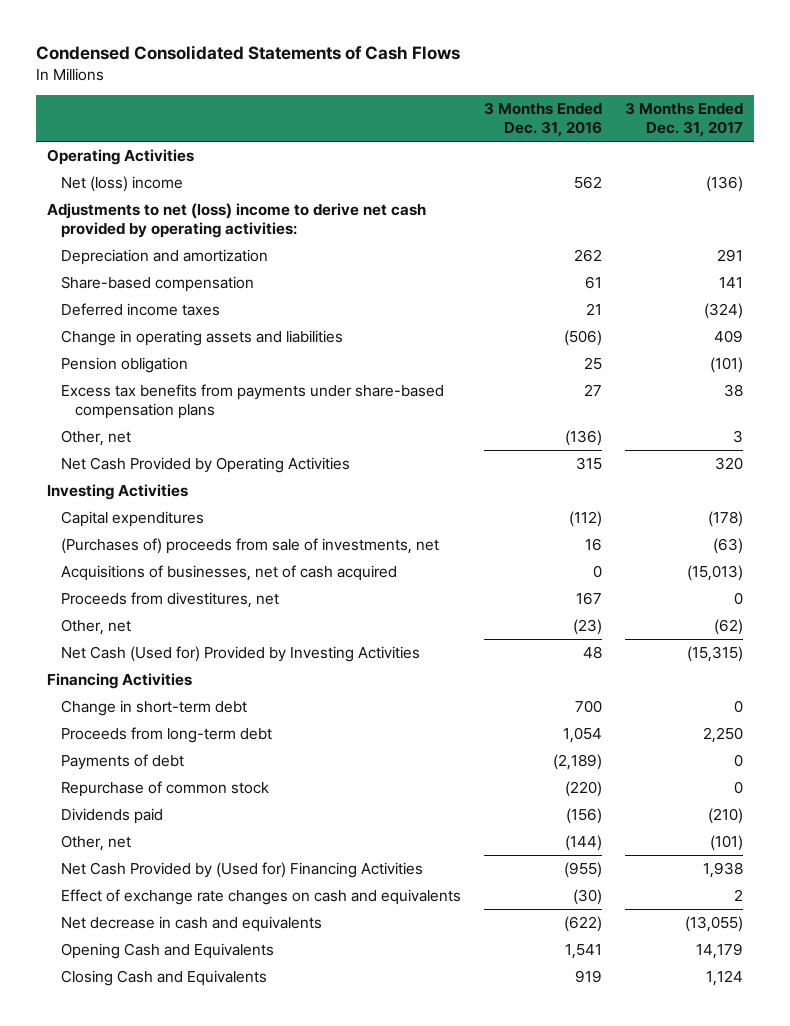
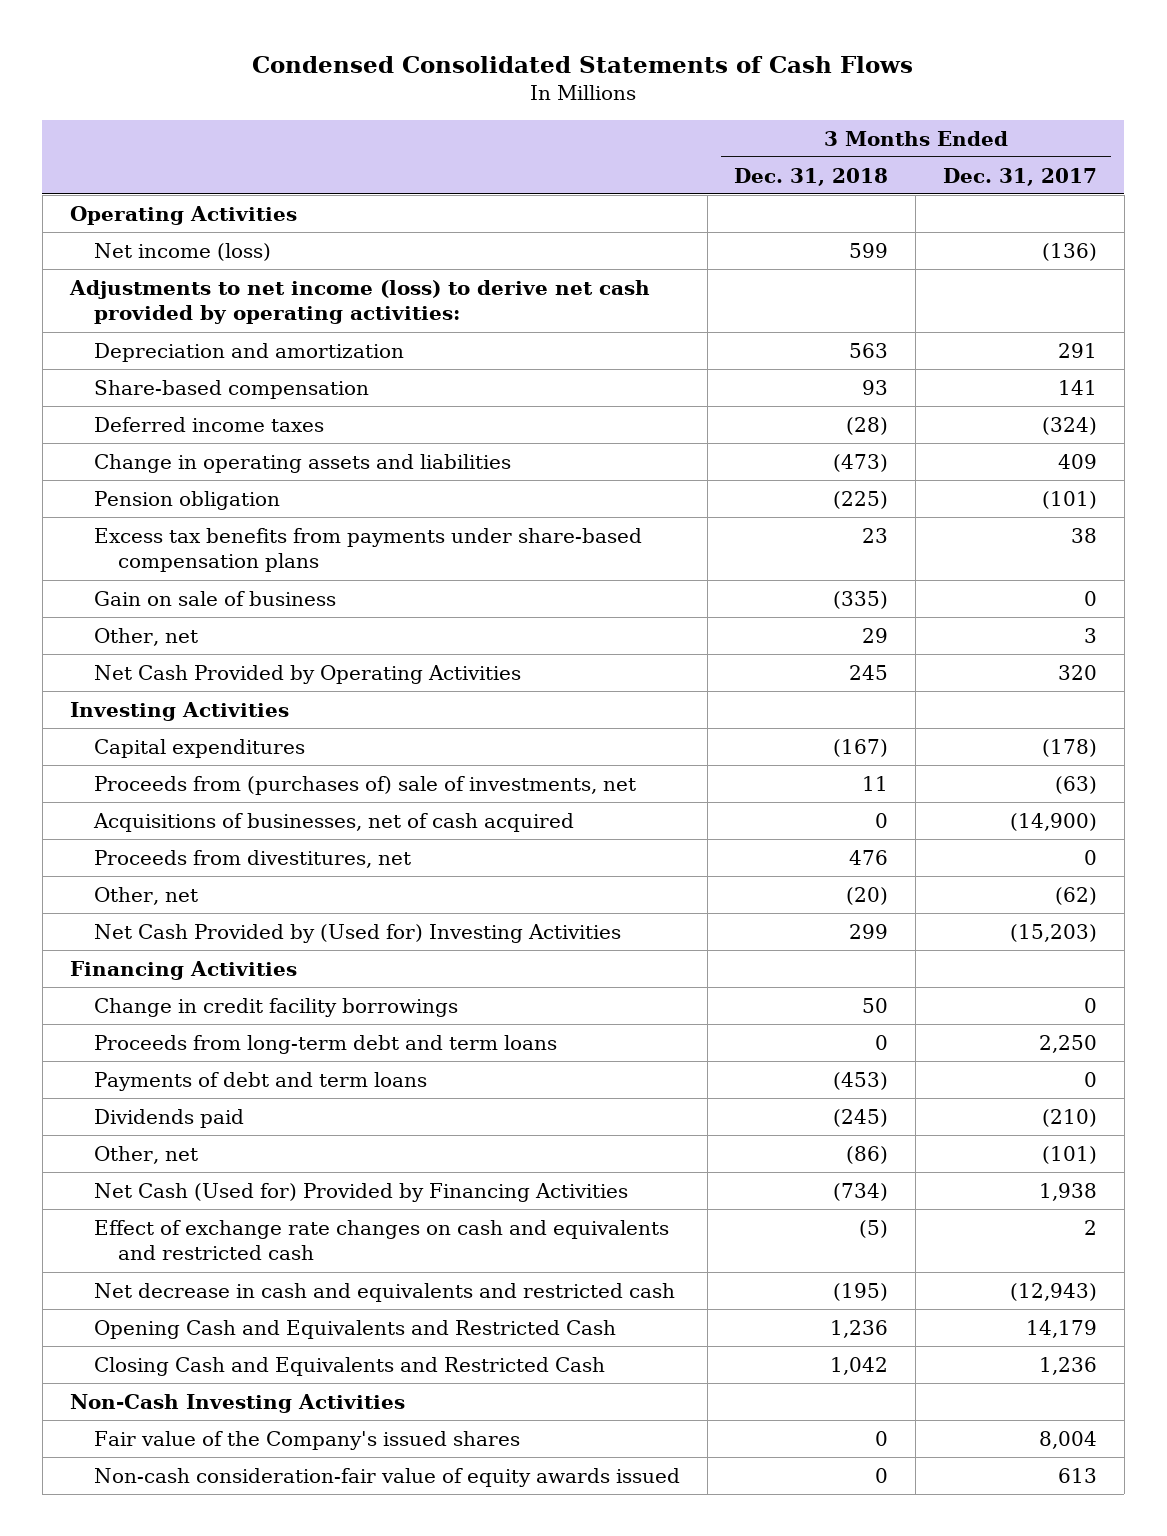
[484,102,603,138] 3 Months Ended Dec. 31, 2016 -> none
none -> [734,167,889,186] Dec. 31, 2018
[61,176,184,193] Net (loss) income -> [93,242,271,261] Net income (loss)
[47,203,427,238] Adjustments to net (loss) income to derive net cash provided by operating activities: -> [68,279,650,325] Adjustments to net income (loss) to derive net cash provided by operating activities:
none -> [93,590,336,606] Gain on sale of business
[61,538,440,555] (Purchases of) proceeds from sale of investments, net -> [93,775,636,795] Proceeds from (purchases of) sale of investments, net
[686,565,743,582] (15,013) -> [1010,812,1098,831] (14,900)
[61,646,421,663] Net Cash (Used for) Provided by Investing Activities -> [93,923,621,943] Net Cash Provided by (Used for) Investing Activities
[686,646,743,663] (15,315) -> [1010,923,1098,942] (15,203)
[61,781,270,798] Repurchase of common stock -> none
[61,700,248,717] Change in short-term debt -> [93,997,458,1017] Change in credit facility borrowings
[61,727,273,744] Proceeds from long-term debt -> [93,1034,557,1054] Proceeds from long-term debt and term loans
[61,754,185,771] Payments of debt -> [93,1071,427,1091] Payments of debt and term loans
[61,862,424,879] Net Cash Provided by (Used for) Financing Activities -> [93,1182,628,1202] Net Cash (Used for) Provided by Financing Activities
[61,889,462,906] Effect of exchange rate changes on cash and equivalents -> [93,1219,669,1261] Effect of exchange rate changes on cash and equivalents and restricted cash
[61,916,323,933] Net decrease in cash and equivalents -> [93,1282,675,1302] Net decrease in cash and equivalents and restricted cash
[684,916,743,933] (13,055) -> [1010,1282,1098,1301] (12,943)
[61,943,275,960] Opening Cash and Equivalents -> [93,1319,616,1339] Opening Cash and Equivalents and Restricted Cash
[61,970,268,987] Closing Cash and Equivalents -> [93,1356,605,1376] Closing Cash and Equivalents and Restricted Cash
[705,970,743,987] 1,124 -> [1039,1356,1098,1375] 1,236
none -> [69,1393,405,1413] Non-Cash Investing Activities
none -> [93,1430,520,1450] Fair value of the Company's issued shares
none -> [93,1467,680,1487] Non-cash consideration-fair value of equity awards issued

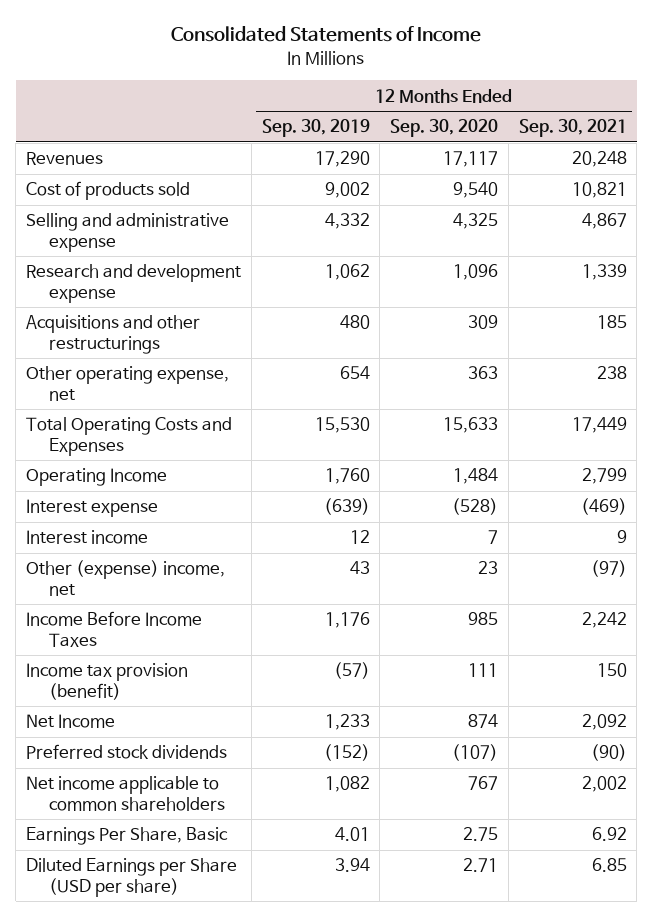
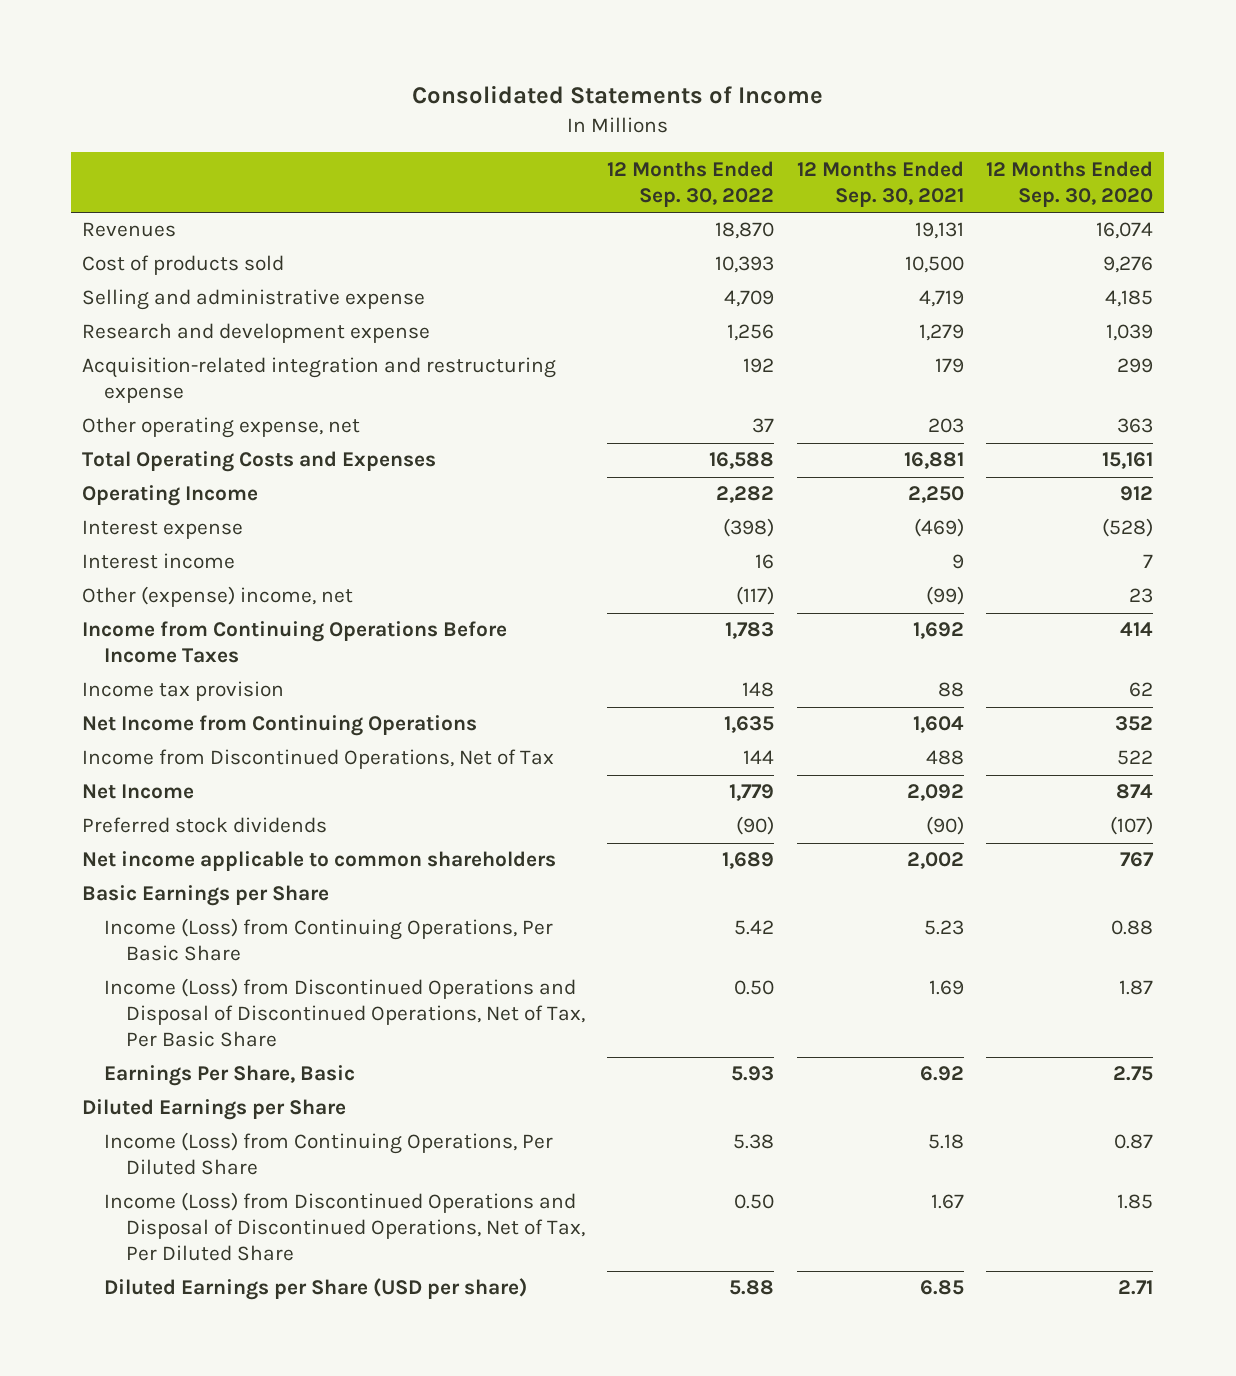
[261,119,370,138] Sep. 30, 2019 -> none
none -> [607,160,775,207] 12 Months Ended Sep. 30, 2022
[443,151,499,168] 17,117 -> [1096,222,1154,240] 16,074
[571,151,627,168] 20,248 -> [914,222,964,240] 19,131
[453,182,499,199] 9,540 -> [1103,256,1154,274] 9,276
[571,182,627,199] 10,821 -> [904,256,964,274] 10,500
[453,213,499,230] 4,325 -> [1105,290,1154,308] 4,185
[581,213,627,230] 4,867 -> [918,290,964,308] 4,719
[453,264,499,281] 1,096 -> [1106,324,1154,342] 1,039
[581,264,627,281] 1,339 -> [918,324,964,342] 1,279
[25,315,200,354] Acquisitions and other restructurings -> [82,357,557,404] Acquisition-related integration and restructuring expense
[468,315,499,330] 309 -> [1117,358,1154,374] 299
[596,315,627,330] 185 -> [934,358,964,374] 179
[596,366,627,380] 238 -> [927,418,964,434] 203
[443,417,499,434] 15,633 -> [1102,452,1154,470] 15,161
[571,417,627,434] 17,449 -> [903,452,964,470] 16,881
[453,468,499,485] 1,484 -> [1120,486,1154,502] 912
[581,468,627,485] 2,799 -> [907,486,964,504] 2,250
[590,560,627,578] (97) -> [925,586,964,606] (99)
[25,611,202,647] Income Before Income Taxes -> [82,621,508,664] Income from Continuing Operations Before Income Taxes
[468,612,499,626] 985 -> [1120,622,1154,637] 414
[581,612,627,629] 2,242 -> [912,622,964,640] 1,692
[25,663,188,700] Income tax provision (benefit) -> [82,681,285,702] Income tax provision
[468,663,499,678] 111 -> [1129,682,1154,698] 62
[596,663,627,678] 150 -> [937,682,964,698] 88
none -> [82,715,478,737] Net Income from Continuing Operations
none -> [82,749,555,770] Income from Discontinued Operations, Net of Tax
none -> [82,885,330,907] Basic Earnings per Share
none -> [104,918,554,962] Income (Loss) from Continuing Operations, Per Basic Share
none -> [104,978,585,1048] Income (Loss) from Discontinued Operations and Disposal of Discontinued Operations, Net of Tax, Per Basic Share
none -> [82,1099,347,1121] Diluted Earnings per Share
none -> [104,1132,554,1176] Income (Loss) from Continuing Operations, Per Diluted Share
none -> [104,1192,585,1262] Income (Loss) from Discontinued Operations and Disposal of Discontinued Operations, Net of Tax, Per Diluted Share

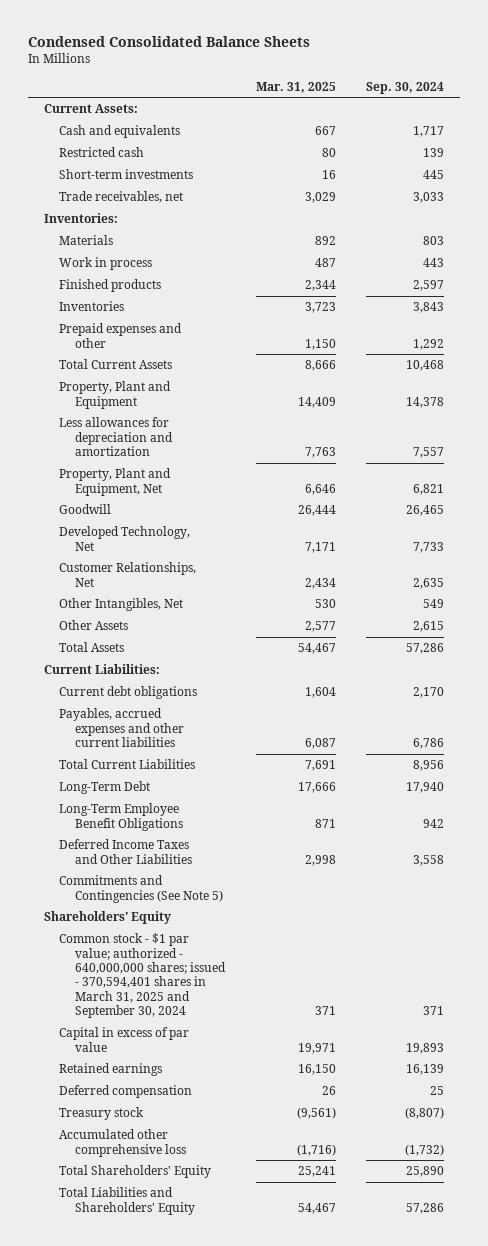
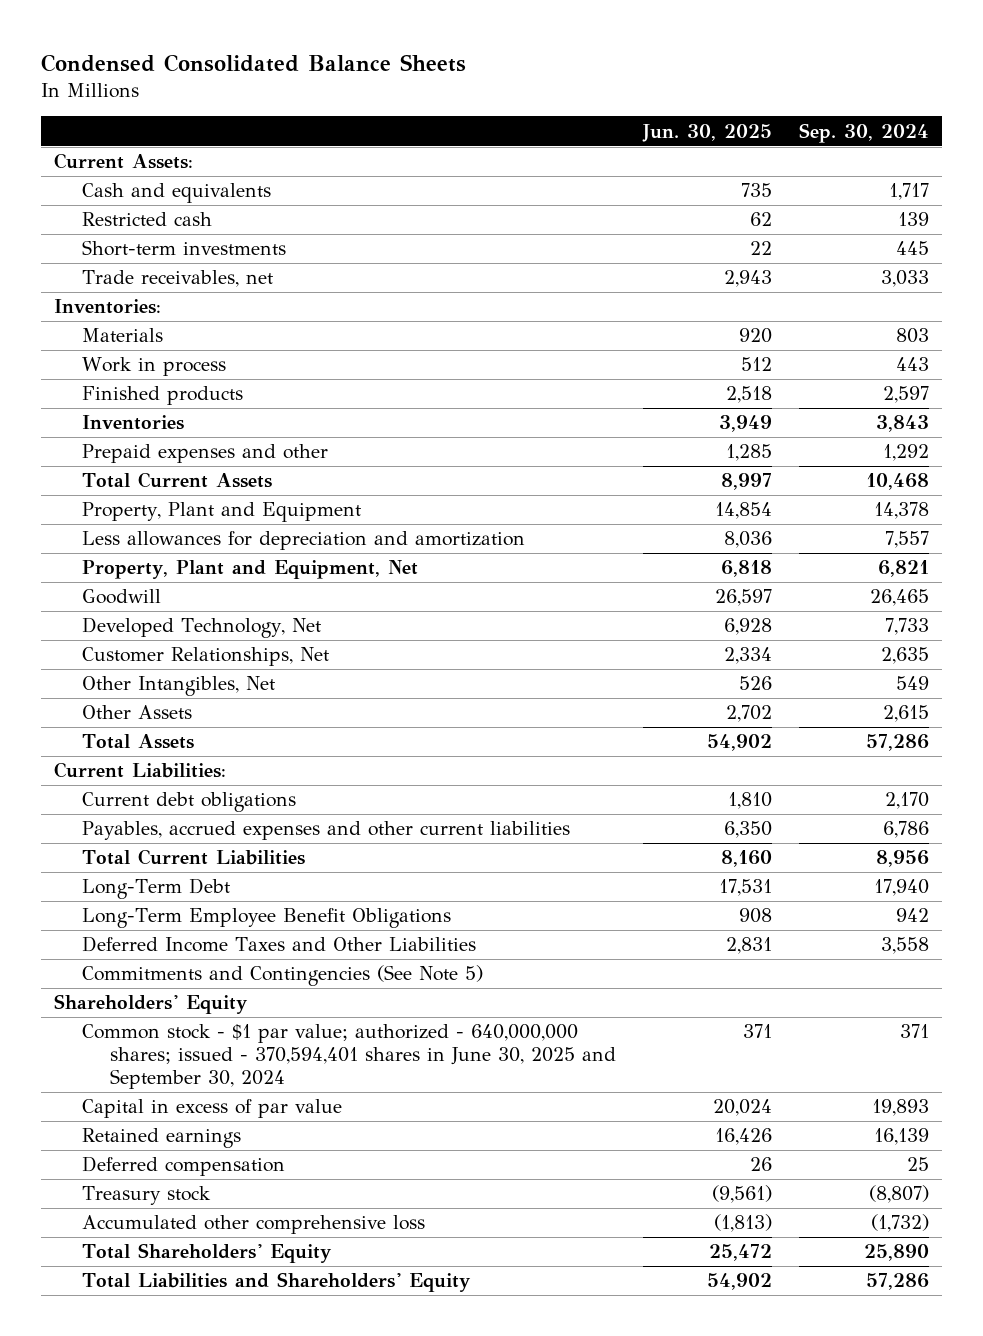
[255,81,336,93] Mar. 31, 2025 -> none
none -> [641,123,772,142] Jun. 30, 2025
[59,933,227,1018] Common stock - $1 par value; authorized - 640,000,000 shares; issued - 370,594,401 shares in March 31, 2025 and September 30, 2024 -> [81,1024,616,1089] Common stock - $1 par value; authorized - 640,000,000 shares; issued - 370,594,401 shares in June 30, 2025 and September 30, 2024

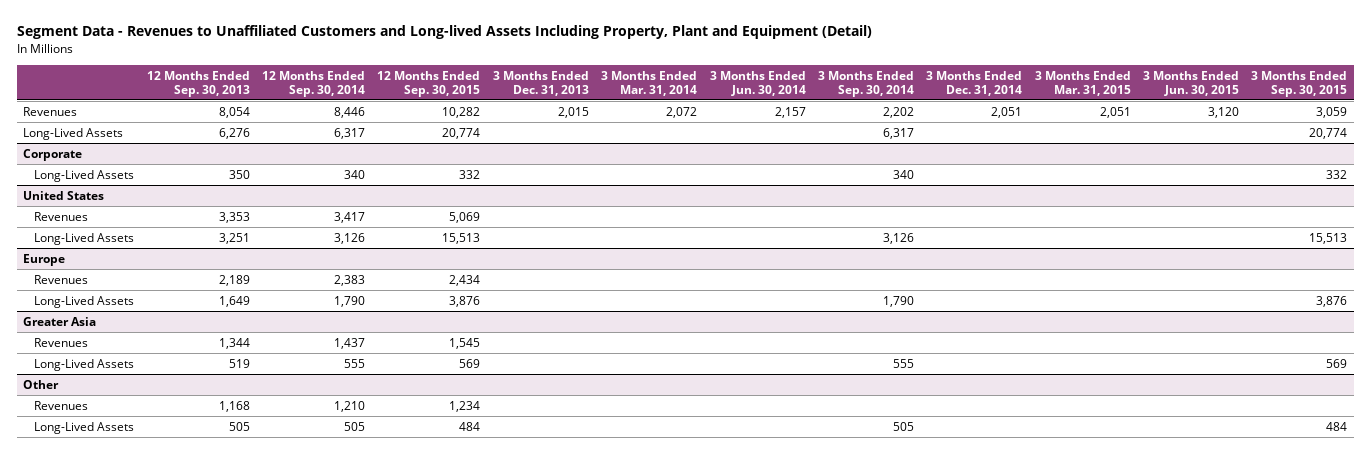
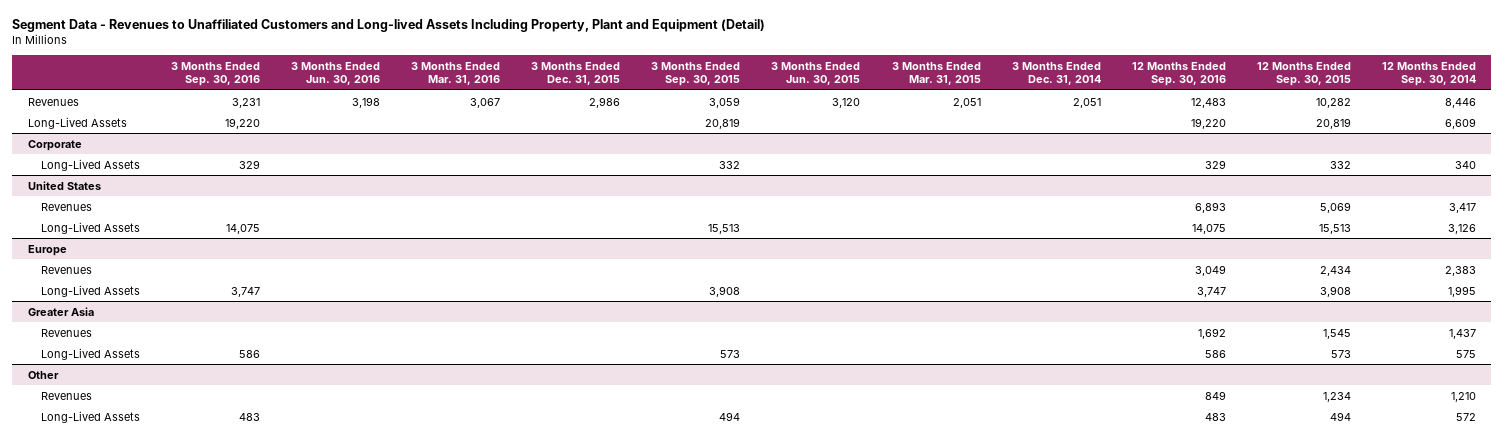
[146,70,250,97] 12 Months Ended Sep. 30, 2013 -> none
[492,70,589,96] 3 Months Ended Dec. 31, 2013 -> none
[601,70,698,96] 3 Months Ended Mar. 31, 2014 -> none
[709,70,806,96] 3 Months Ended Jun. 30, 2014 -> none
[817,70,914,97] 3 Months Ended Sep. 30, 2014 -> none
none -> [171,61,261,87] 3 Months Ended Sep. 30, 2016
none -> [291,61,381,86] 3 Months Ended Jun. 30, 2016
none -> [411,61,501,86] 3 Months Ended Mar. 31, 2016
none -> [531,61,621,86] 3 Months Ended Dec. 31, 2015
none -> [1131,61,1226,87] 12 Months Ended Sep. 30, 2016
[334,127,366,139] 6,317 -> [1444,117,1476,129] 6,609
[442,127,481,139] 20,774 -> [1315,117,1351,129] 20,819
[1309,127,1348,139] 20,774 -> [705,117,741,129] 20,819
[334,295,366,307] 1,790 -> [1447,285,1476,297] 1,995
[449,295,481,307] 3,876 -> [1319,285,1351,297] 3,908
[1316,295,1348,307] 3,876 -> [709,285,741,297] 3,908
[344,358,366,368] 555 -> [1455,349,1476,358] 575
[459,358,481,368] 569 -> [1330,349,1351,358] 573
[1326,358,1348,368] 569 -> [720,349,741,358] 573
[344,421,366,431] 505 -> [1455,412,1476,421] 572
[459,421,481,431] 484 -> [1329,411,1351,421] 494
[1326,421,1348,431] 484 -> [719,411,741,421] 494

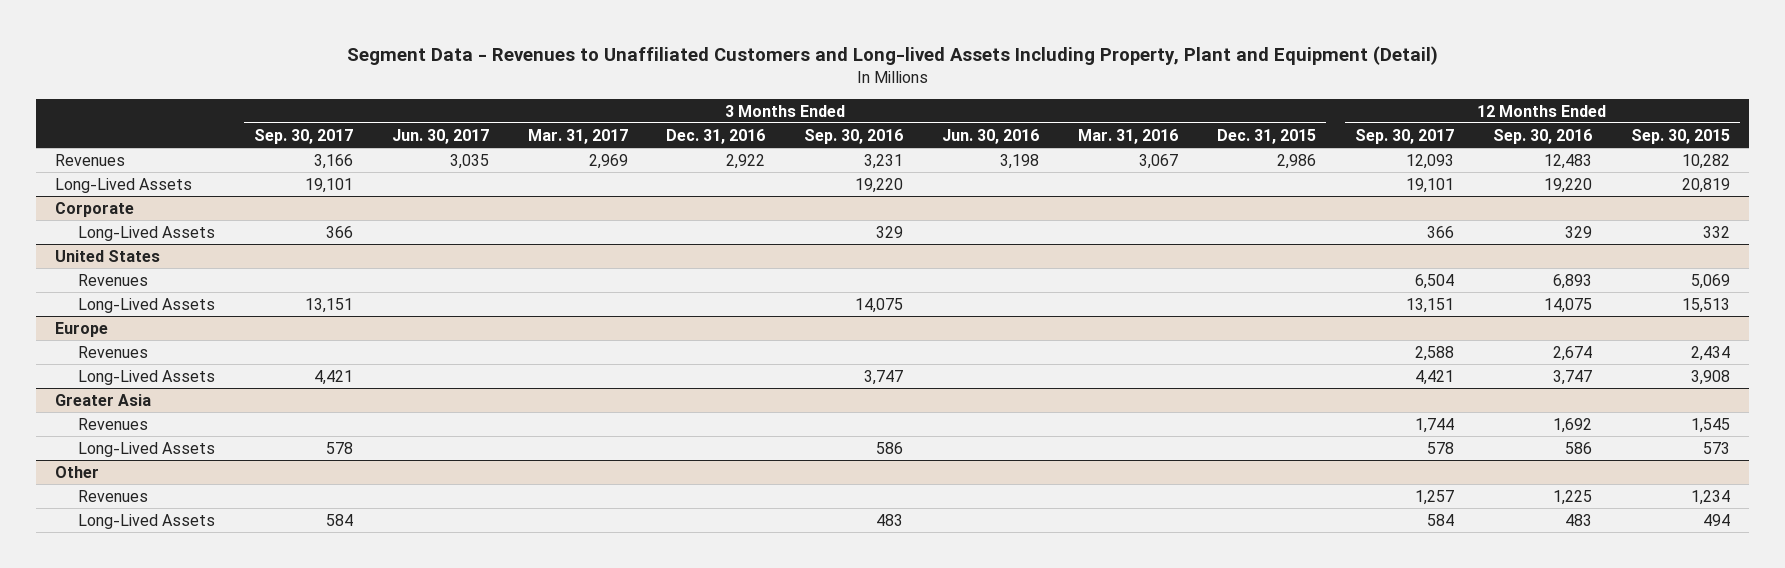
[651,61,741,87] 3 Months Ended Sep. 30, 2015 -> none
[771,61,861,86] 3 Months Ended Jun. 30, 2015 -> none
[891,61,981,86] 3 Months Ended Mar. 31, 2015 -> none
[1011,61,1101,86] 3 Months Ended Dec. 31, 2014 -> none
[1381,61,1476,87] 12 Months Ended Sep. 30, 2014 -> none
none -> [253,128,353,144] Sep. 30, 2017
none -> [391,128,489,144] Jun. 30, 2017
none -> [527,128,628,144] Mar. 31, 2017
none -> [666,128,766,144] Dec. 31, 2016
none -> [1354,128,1454,144] Sep. 30, 2017
[1194,264,1226,276] 3,049 -> [1552,345,1592,361] 2,674
[1204,390,1226,400] 849 -> [1552,489,1592,505] 1,225

